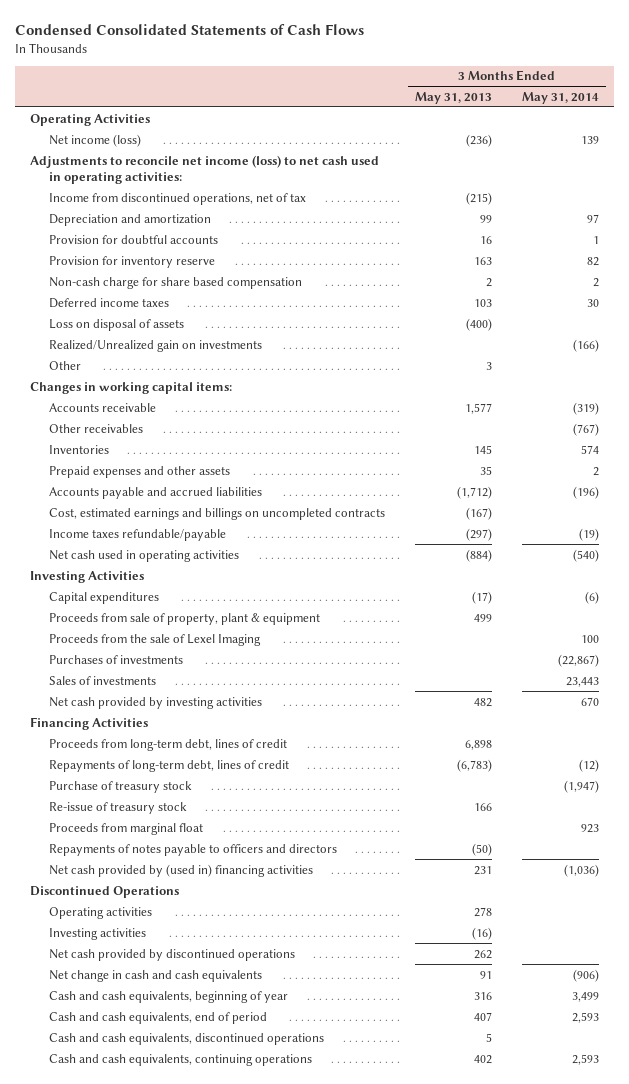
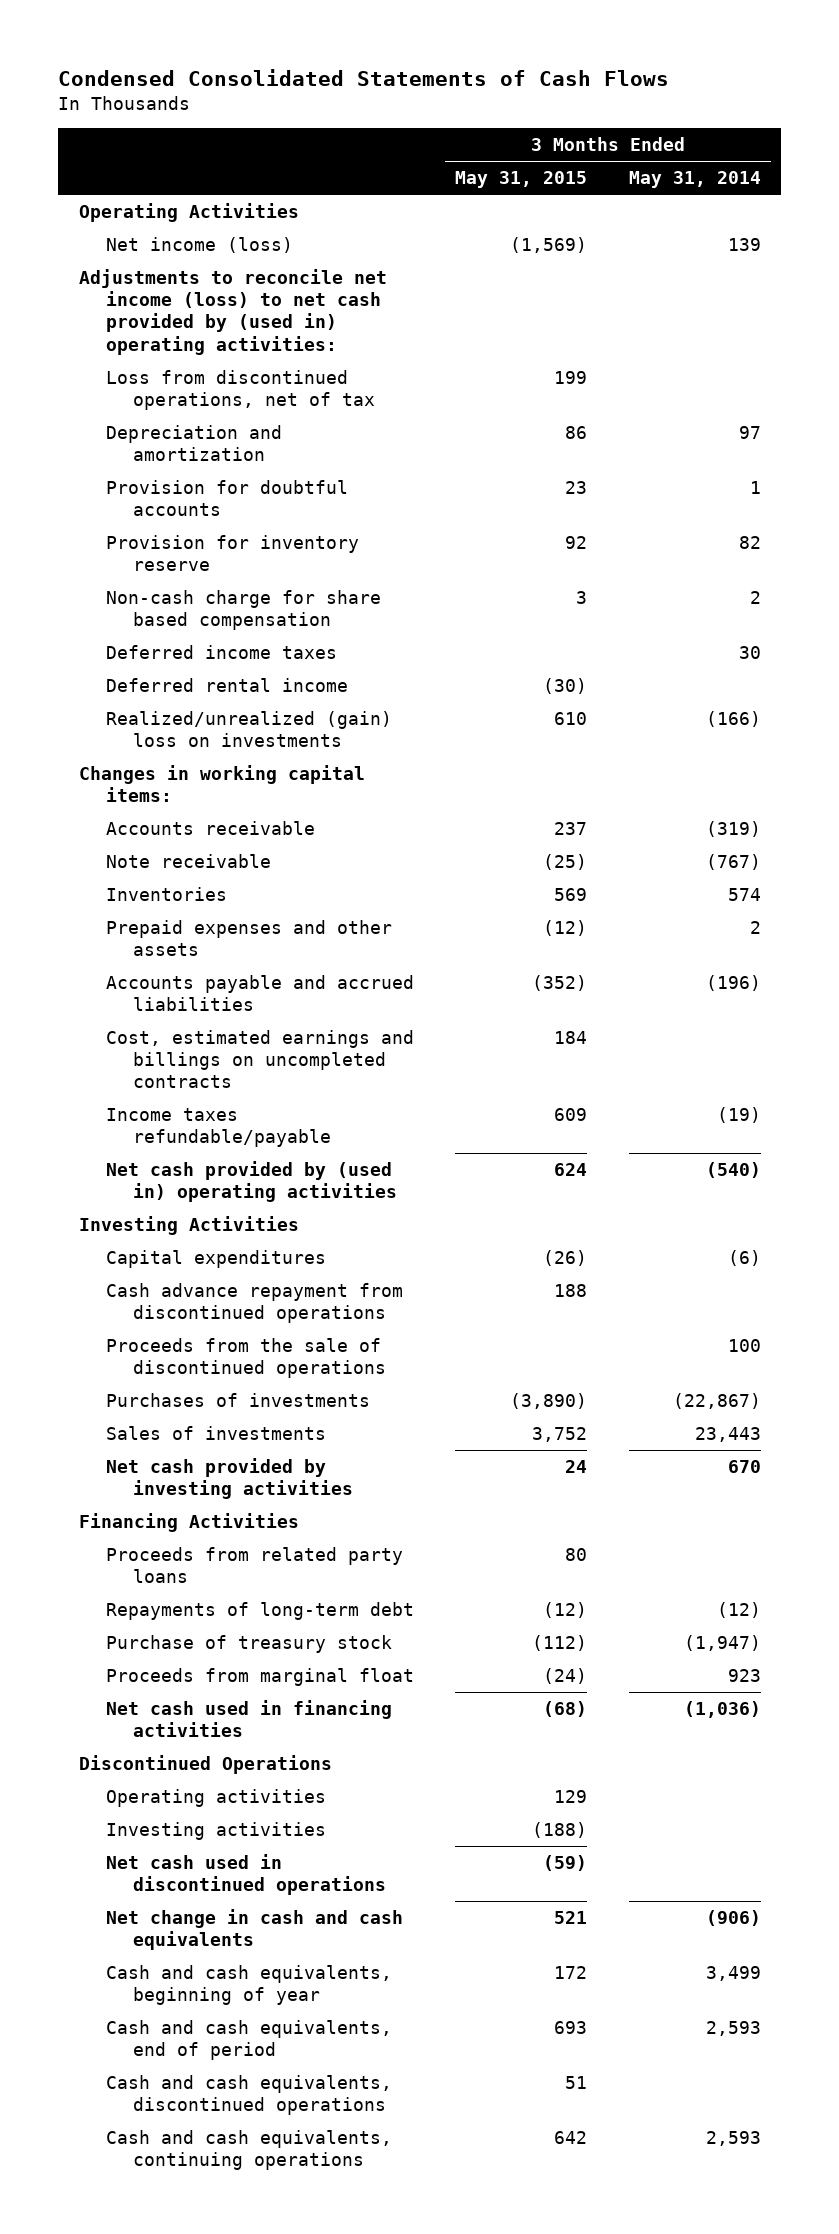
[415,91,493,104] May 31, 2013 -> none
none -> [455,171,588,189] May 31, 2015
[29,154,379,184] Adjustments to reconcile net income (loss) to net cash used in operating activities: -> [78,269,387,355] Adjustments to reconcile net income (loss) to net cash provided by (used in) operating activities:
[49,192,307,205] Income from discontinued operations, net of tax -> [105,370,376,411] Loss from discontinued operations, net of tax
[49,318,185,331] Loss on disposal of assets -> none
[49,360,82,370] Other -> none
none -> [105,678,348,693] Deferred rental income
[49,339,263,352] Realized/Unrealized gain on investments -> [105,711,392,748] Realized/unrealized (gain) loss on investments
[49,423,144,433] Other receivables -> [105,854,271,869] Note receivable
[49,549,240,562] Net cash used in operating activities -> [105,1161,398,1203] Net cash provided by (used in) operating activities
[49,612,321,625] Proceeds from sale of property, plant & equipment -> none
none -> [105,1283,403,1324] Cash advance repayment from discontinued operations
[49,633,262,646] Proceeds from the sale of Lexel Imaging -> [105,1338,387,1379] Proceeds from the sale of discontinued operations
[49,738,288,751] Proceeds from long-term debt, lines of credit -> none
none -> [105,1547,403,1584] Proceeds from related party loans
[49,759,290,772] Repayments of long-term debt, lines of credit -> [105,1602,414,1621] Repayments of long-term debt
[49,801,188,814] Re-issue of treasury stock -> none
[49,843,338,856] Repayments of notes payable to officers and directors -> none
[49,863,314,877] Net cash provided by (used in) financing activities -> [105,1700,392,1738] Net cash used in financing activities
[49,948,296,961] Net cash provided by discontinued operations -> [105,1854,387,1896] Net cash used in discontinued operations

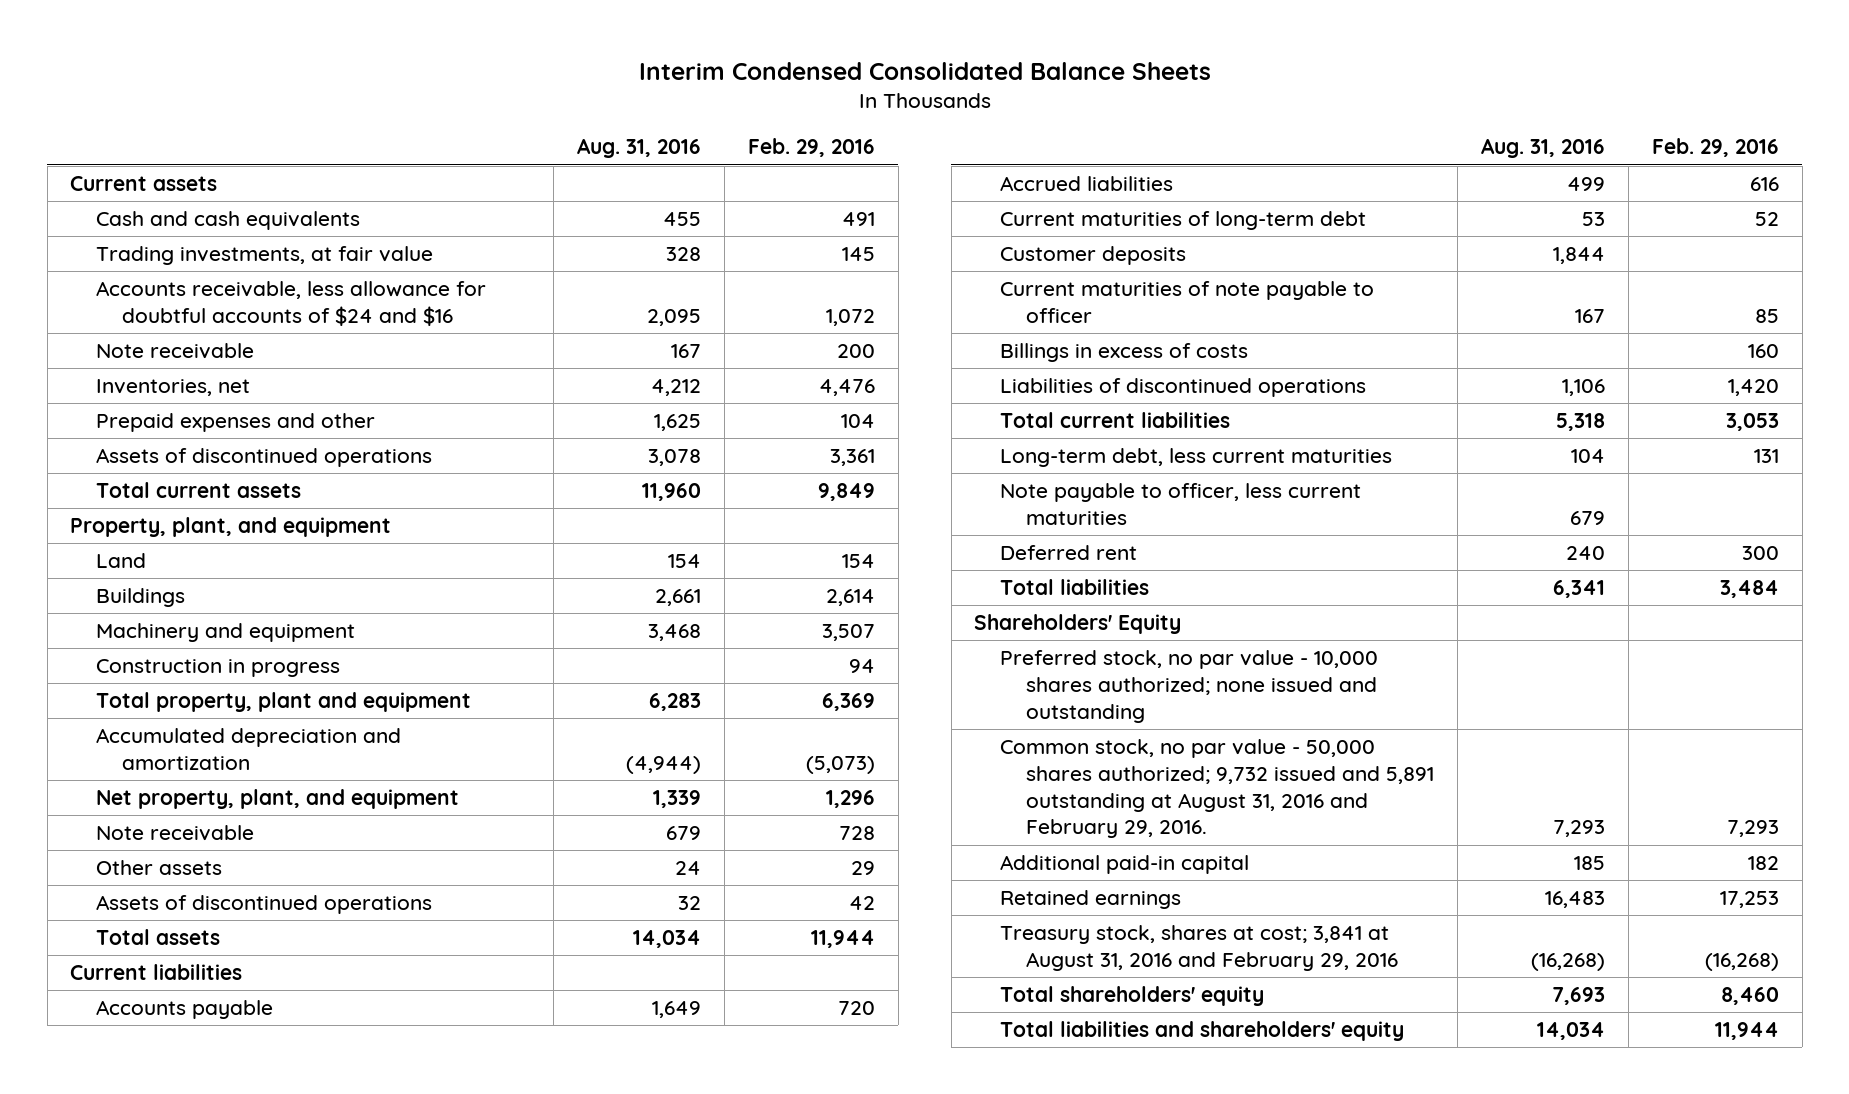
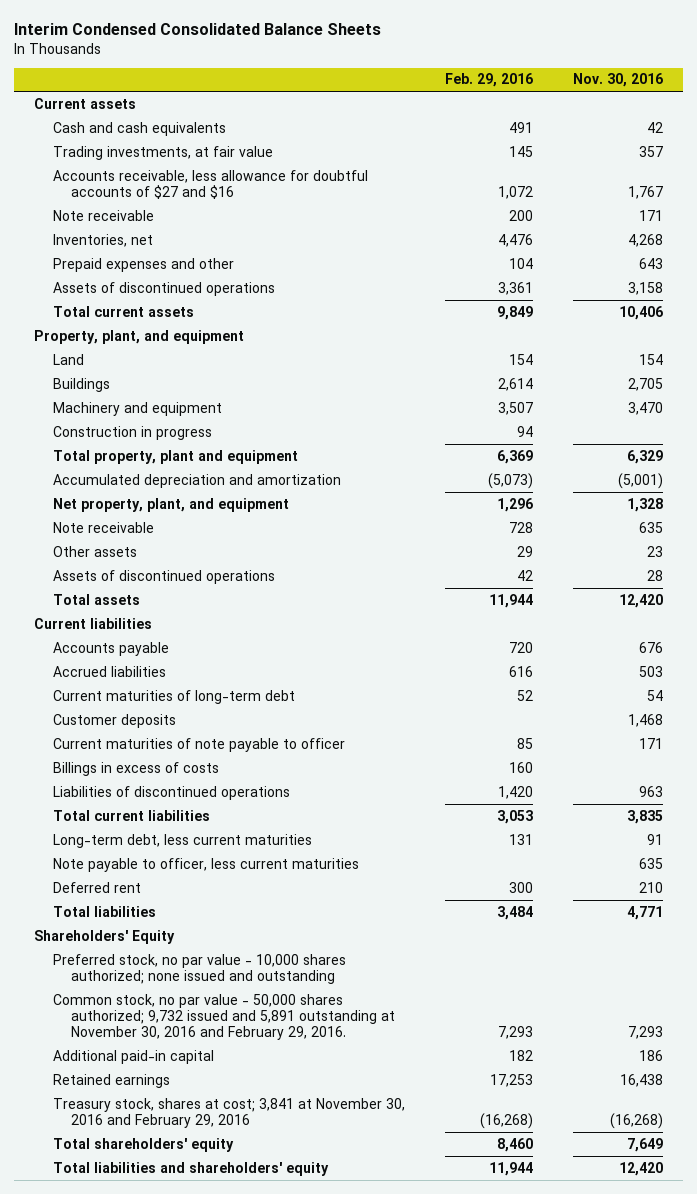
[577,138,702,159] Aug. 31, 2016 -> none
none -> [572,73,663,88] Nov. 30, 2016
[96,281,487,326] Accounts receivable, less allowance for doubtful accounts of $24 and $16 -> [52,169,368,199] Accounts receivable, less allowance for doubtful accounts of $27 and $16
[1000,739,1435,839] Common stock, no par value - 50,000 shares authorized; 9,732 issued and 5,891 outstanding at August 31, 2016 and February 29, 2016. -> [52,993,396,1040] Common stock, no par value - 50,000 shares authorized; 9,732 issued and 5,891 outstanding at November 30, 2016 and February 29, 2016.
[1000,925,1399,971] Treasury stock, shares at cost; 3,841 at August 31, 2016 and February 29, 2016 -> [52,1097,405,1128] Treasury stock, shares at cost; 3,841 at November 30, 2016 and February 29, 2016

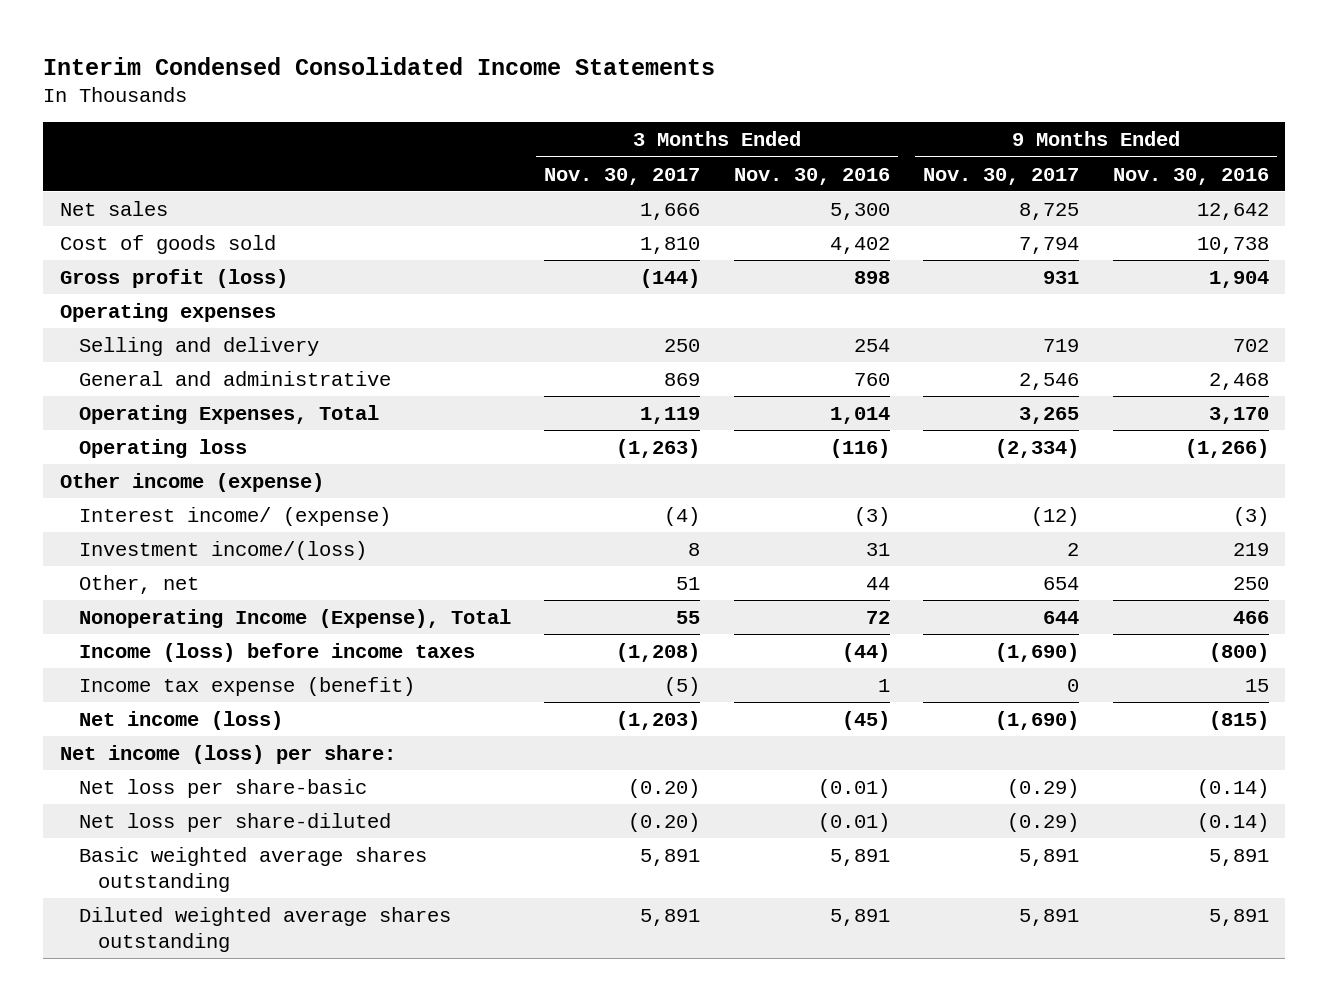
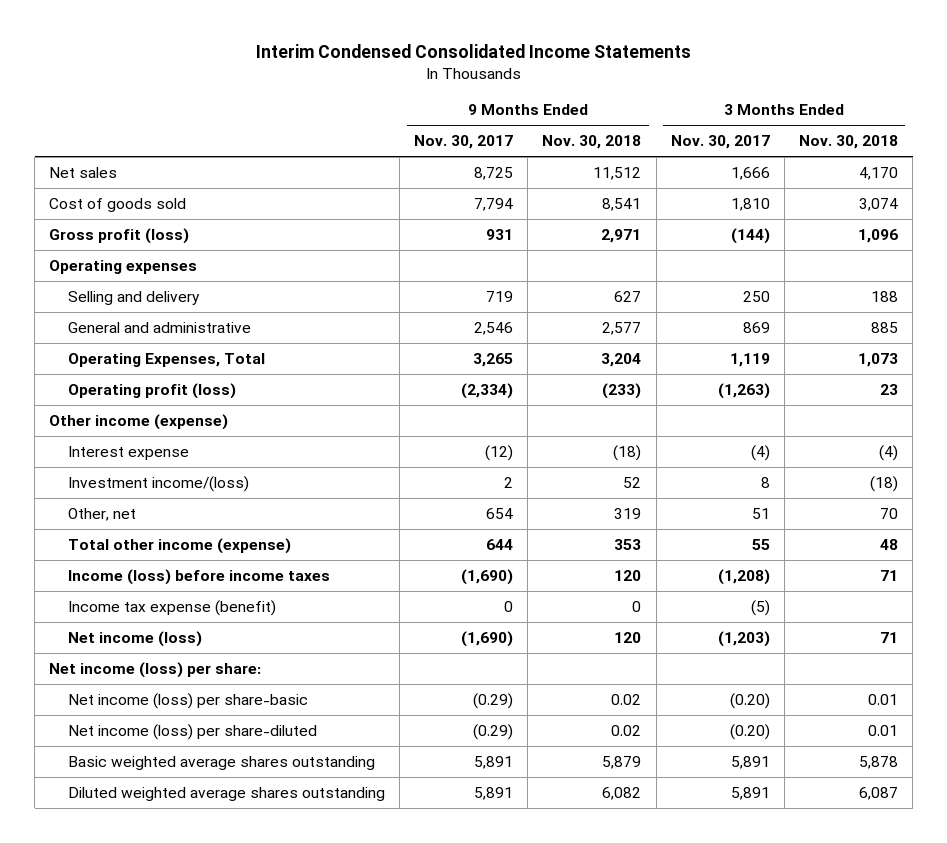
[733,167,890,185] Nov. 30, 2016 -> none
[1112,167,1269,185] Nov. 30, 2016 -> none
none -> [542,135,642,150] Nov. 30, 2018
none -> [798,135,898,150] Nov. 30, 2018
[78,438,247,458] Operating loss -> [67,382,236,399] Operating profit (loss)
[78,506,391,526] Interest income/ (expense) -> [67,445,189,460] Interest expense
[78,608,511,628] Nonoperating Income (Expense), Total -> [67,537,291,554] Total other income (expense)
[78,778,367,798] Net loss per share-basic -> [67,692,308,709] Net income (loss) per share-basic
[78,812,391,832] Net loss per share-diluted -> [67,723,317,740] Net income (loss) per share-diluted

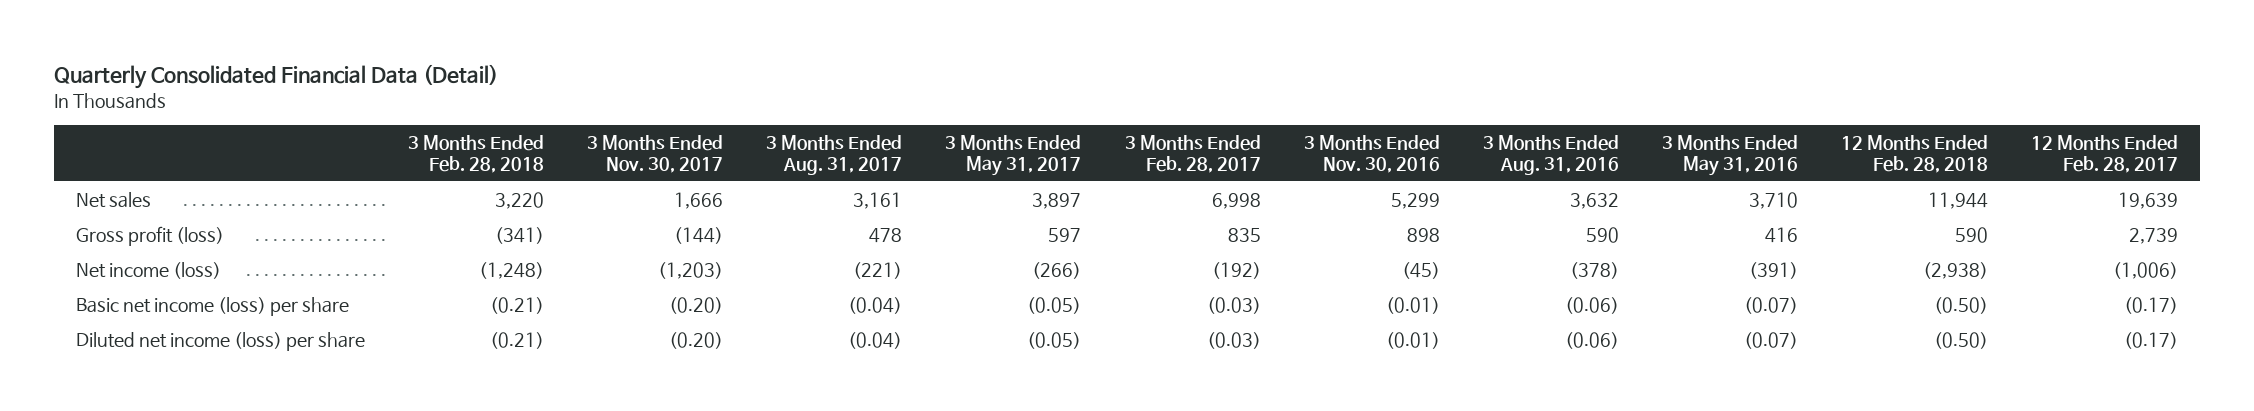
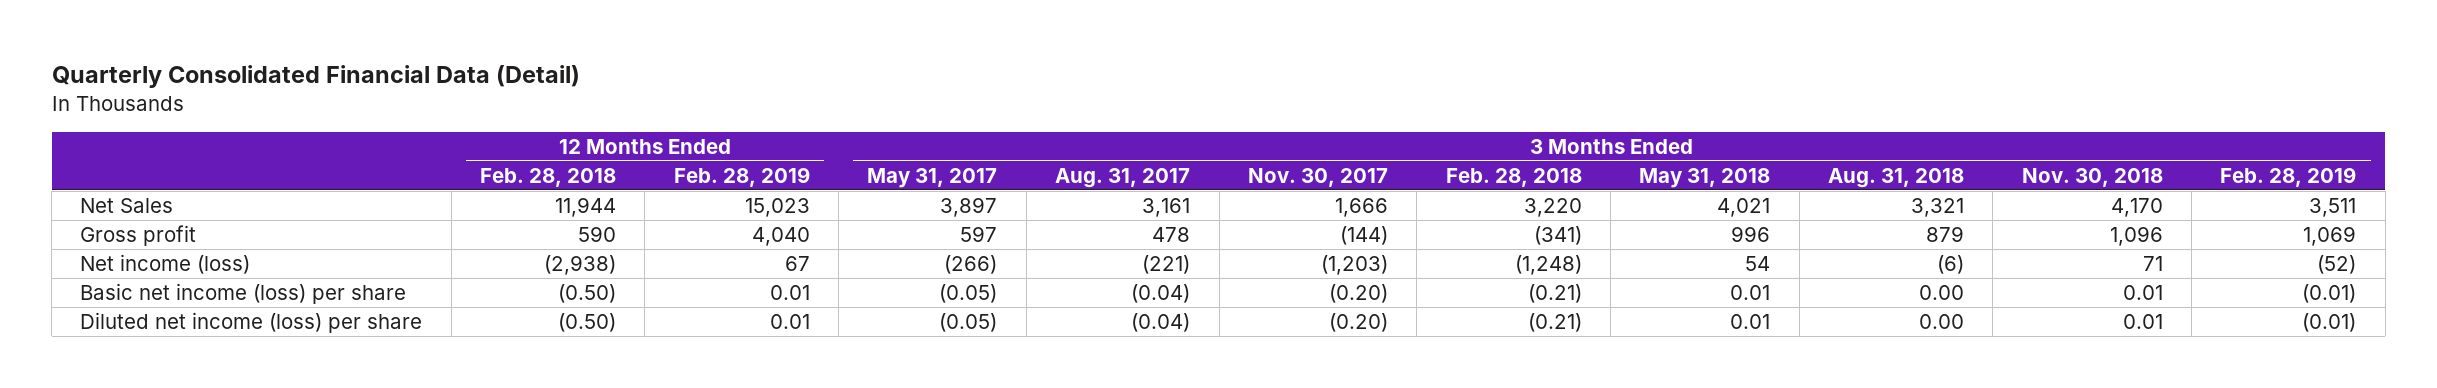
[1124,134,1261,173] 3 Months Ended Feb. 28, 2017 -> none
[1303,134,1440,173] 3 Months Ended Nov. 30, 2016 -> none
[1482,134,1619,175] 3 Months Ended Aug. 31, 2016 -> none
[1662,134,1799,176] 3 Months Ended May 31, 2016 -> none
[2031,134,2179,173] 12 Months Ended Feb. 28, 2017 -> none
none -> [673,166,810,187] Feb. 28, 2019
none -> [1639,167,1771,188] May 31, 2018
none -> [1827,167,1964,188] Aug. 31, 2018
none -> [2021,167,2163,187] Nov. 30, 2018
none -> [2220,166,2357,187] Feb. 28, 2019
[75,191,151,208] Net sales -> [80,198,174,214] Net Sales
[75,225,224,246] Gross profit (loss) -> [80,225,197,247] Gross profit

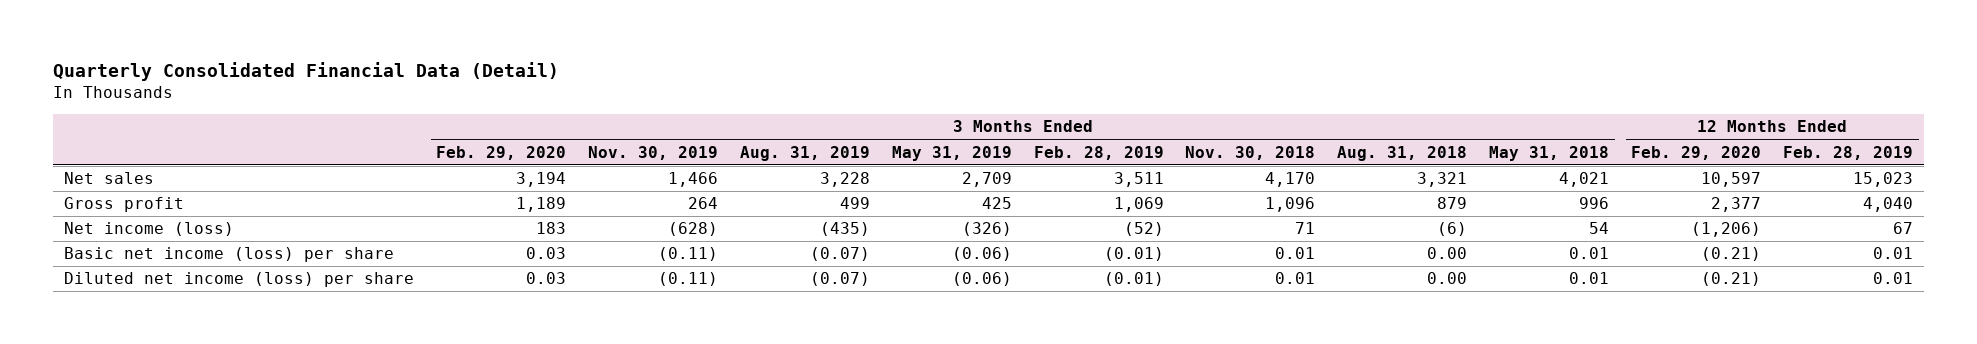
[480,167,617,187] Feb. 28, 2018 -> none
[867,167,998,188] May 31, 2017 -> none
[1055,167,1191,188] Aug. 31, 2017 -> none
[1247,167,1388,187] Nov. 30, 2017 -> none
[1445,167,1582,187] Feb. 28, 2018 -> none
none -> [436,145,567,160] Feb. 29, 2020
none -> [587,145,718,160] Nov. 30, 2019
none -> [739,145,870,161] Aug. 31, 2019
none -> [891,145,1012,161] May 31, 2019
none -> [1631,145,1762,160] Feb. 29, 2020
[80,198,174,214] Net Sales -> [64,172,155,185] Net sales

